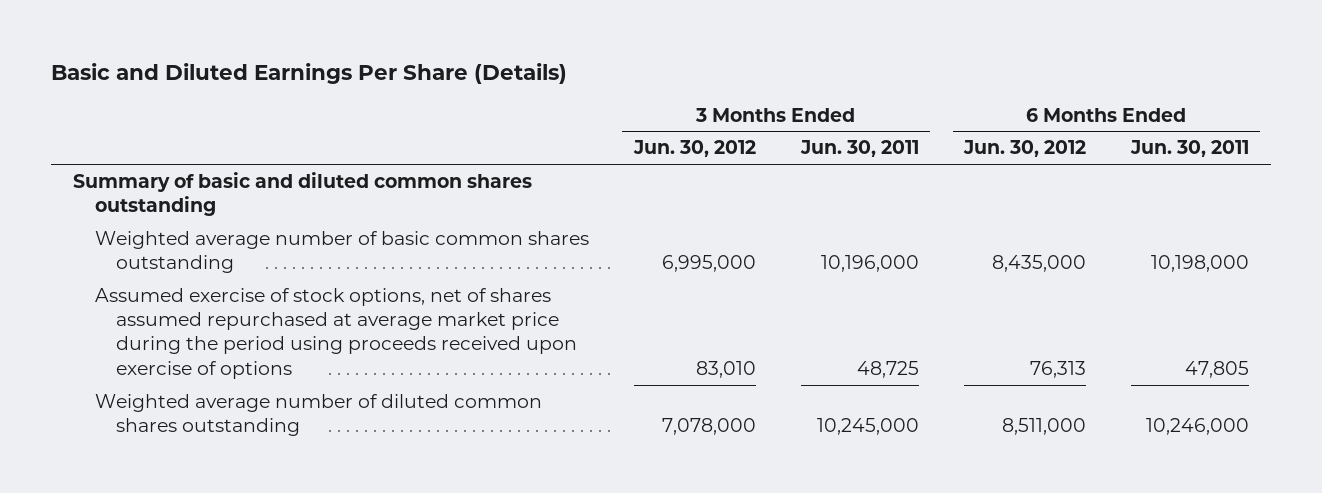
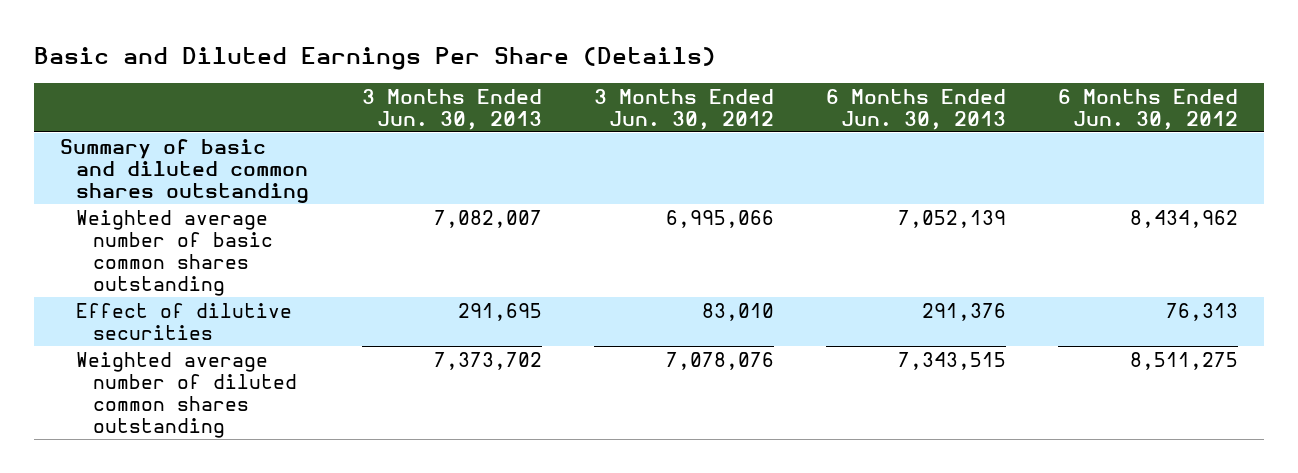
[799,140,919,158] Jun. 30, 2011 -> none
[1129,140,1249,158] Jun. 30, 2011 -> none
none -> [361,88,542,130] 3 Months Ended Jun. 30, 2013
none -> [825,88,1006,130] 6 Months Ended Jun. 30, 2013
[661,255,756,273] 6,995,000 -> [665,209,774,228] 6,995,066
[991,255,1086,273] 8,435,000 -> [1130,209,1239,228] 8,434,962
[94,287,578,379] Assumed exercise of stock options, net of shares assumed repurchased at average market price during the period using proceeds received upon exercise of options -> [76,302,293,340] Effect of dilutive securities
[661,418,756,436] 7,078,000 -> [665,351,774,370] 7,078,076
[1001,418,1086,436] 8,511,000 -> [1130,351,1239,370] 8,511,275

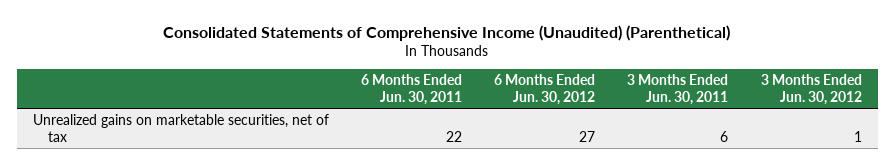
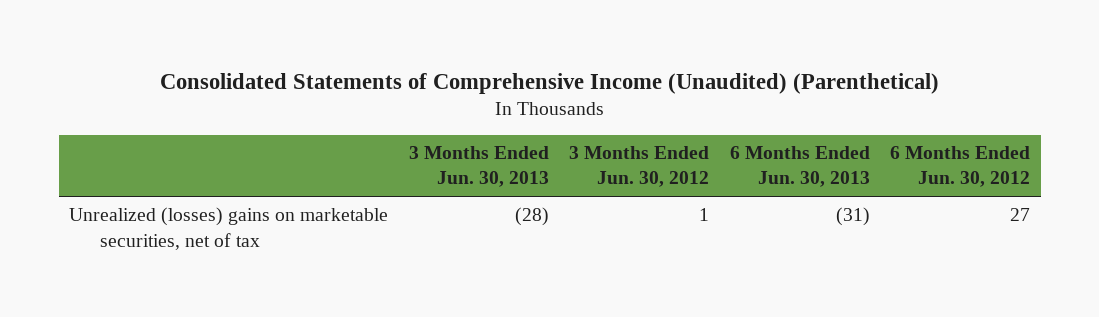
[360,73,462,106] 6 Months Ended Jun. 30, 2011 -> none
[627,73,729,106] 3 Months Ended Jun. 30, 2011 -> none
none -> [408,146,549,188] 3 Months Ended Jun. 30, 2013
none -> [729,146,870,188] 6 Months Ended Jun. 30, 2013
[32,113,329,143] Unrealized gains on marketable securities, net of tax -> [69,207,389,250] Unrealized (losses) gains on marketable securities, net of tax

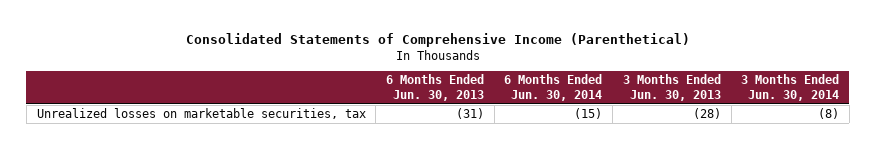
[159,73,939,95] Consolidated Statements of Comprehensive Income (Unaudited) (Parenthetical) -> [185,33,690,48] Consolidated Statements of Comprehensive Income (Parenthetical)
[569,146,710,188] 3 Months Ended Jun. 30, 2012 -> none
[890,146,1031,188] 6 Months Ended Jun. 30, 2012 -> none
none -> [504,74,603,102] 6 Months Ended Jun. 30, 2014
none -> [741,74,840,102] 3 Months Ended Jun. 30, 2014
[69,207,389,250] Unrealized (losses) gains on marketable securities, net of tax -> [36,108,366,120] Unrealized losses on marketable securities, tax

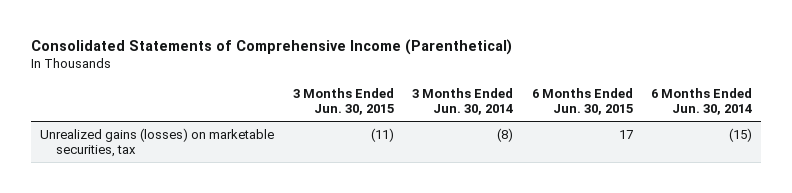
[386,74,485,102] 6 Months Ended Jun. 30, 2013 -> none
[622,74,721,102] 3 Months Ended Jun. 30, 2013 -> none
none -> [292,87,394,116] 3 Months Ended Jun. 30, 2015
none -> [531,87,633,116] 6 Months Ended Jun. 30, 2015
[36,108,366,120] Unrealized losses on marketable securities, tax -> [40,128,275,158] Unrealized gains (losses) on marketable securities, tax

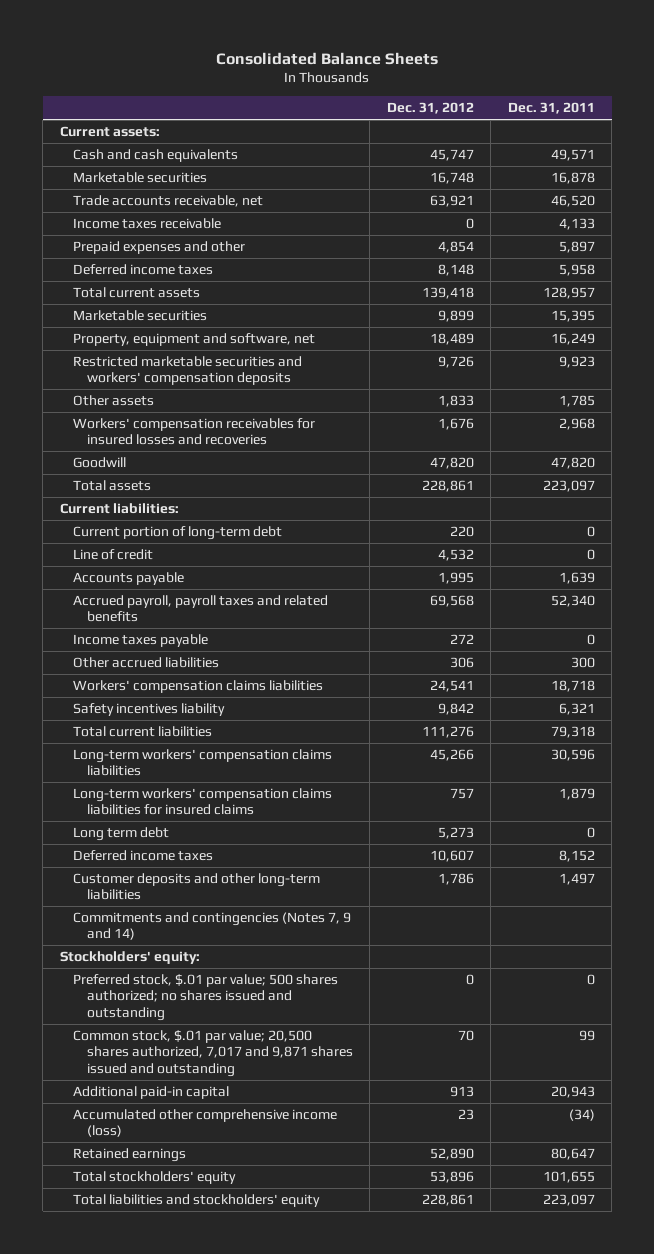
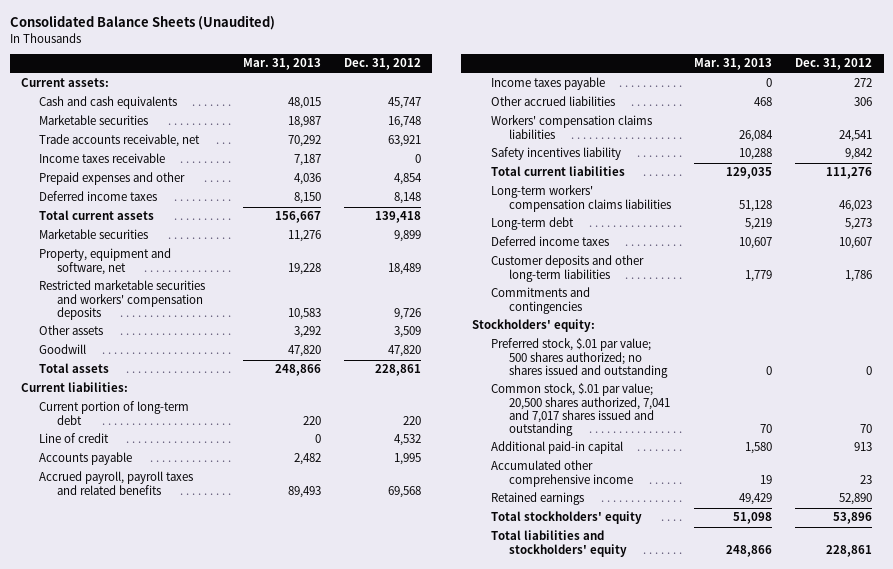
[216,51,439,65] Consolidated Balance Sheets -> [9,15,275,31] Consolidated Balance Sheets (Unaudited)
[507,102,595,115] Dec. 31, 2011 -> none
none -> [242,58,321,71] Mar. 31, 2013
[73,418,316,446] Workers' compensation receivables for insured losses and recoveries -> none
[437,395,474,408] 1,833 -> [393,326,421,339] 3,509
[73,788,333,816] Long-term workers' compensation claims liabilities for insured claims -> none
[429,749,474,762] 45,266 -> [838,199,872,212] 46,023
[73,827,170,842] Long term debt -> [490,217,574,231] Long-term debt
[73,912,352,941] Commitments and contingencies (Notes 7, 9 and 14) -> [490,287,590,314] Commitments and contingencies
[73,1030,353,1077] Common stock, $.01 par value; 20,500 shares authorized, 7,017 and 9,871 shares issued and outstanding -> [490,383,670,437] Common stock, $.01 par value; 20,500 shares authorized, 7,041 and 7,017 shares issued and outstanding
[73,1109,338,1138] Accumulated other comprehensive income (loss) -> [490,460,633,487] Accumulated other comprehensive income

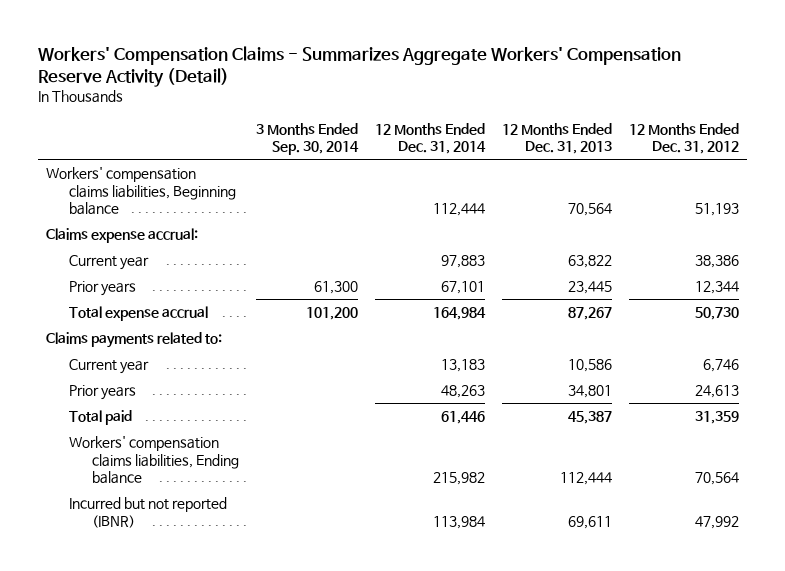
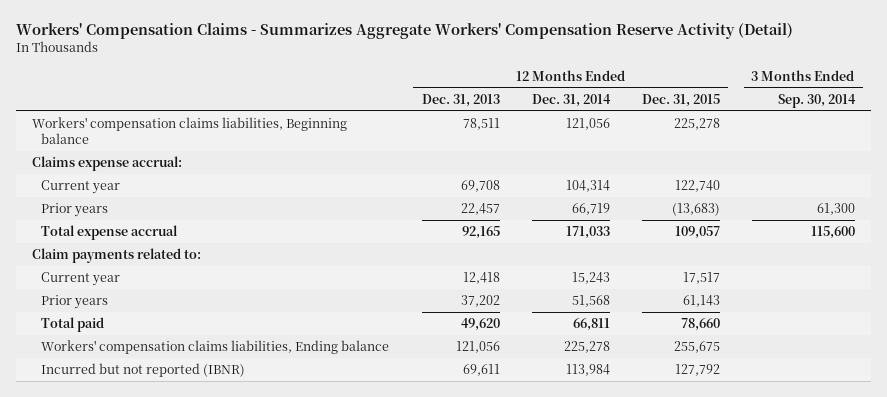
[628,122,739,155] 12 Months Ended Dec. 31, 2012 -> none
none -> [641,93,720,107] Dec. 31, 2015
[432,203,485,217] 112,444 -> [565,117,610,130] 121,056
[567,203,612,217] 70,564 -> [462,117,500,130] 78,511
[440,255,485,269] 97,883 -> [565,179,610,192] 104,314
[567,255,612,269] 63,822 -> [460,179,500,192] 69,708
[440,281,485,295] 67,101 -> [571,202,610,215] 66,719
[567,281,612,295] 23,445 -> [460,202,500,215] 22,457
[305,307,358,321] 101,200 -> [810,225,855,239] 115,600
[432,307,486,321] 164,984 -> [565,225,610,239] 171,033
[567,307,612,321] 87,267 -> [461,225,500,239] 92,165
[46,332,223,349] Claims payments related to: -> [32,247,202,263] Claim payments related to:
[440,359,485,373] 13,183 -> [571,271,610,284] 15,243
[567,359,612,373] 10,586 -> [462,271,500,284] 12,418
[440,385,485,399] 48,263 -> [571,294,610,307] 51,568
[567,385,612,399] 34,801 -> [460,294,500,307] 37,202
[440,411,485,425] 61,446 -> [572,317,610,331] 66,811
[567,411,612,425] 45,387 -> [460,317,500,331] 49,620
[432,472,485,486] 215,982 -> [563,340,610,353] 225,278
[559,472,612,486] 112,444 -> [455,340,500,353] 121,056

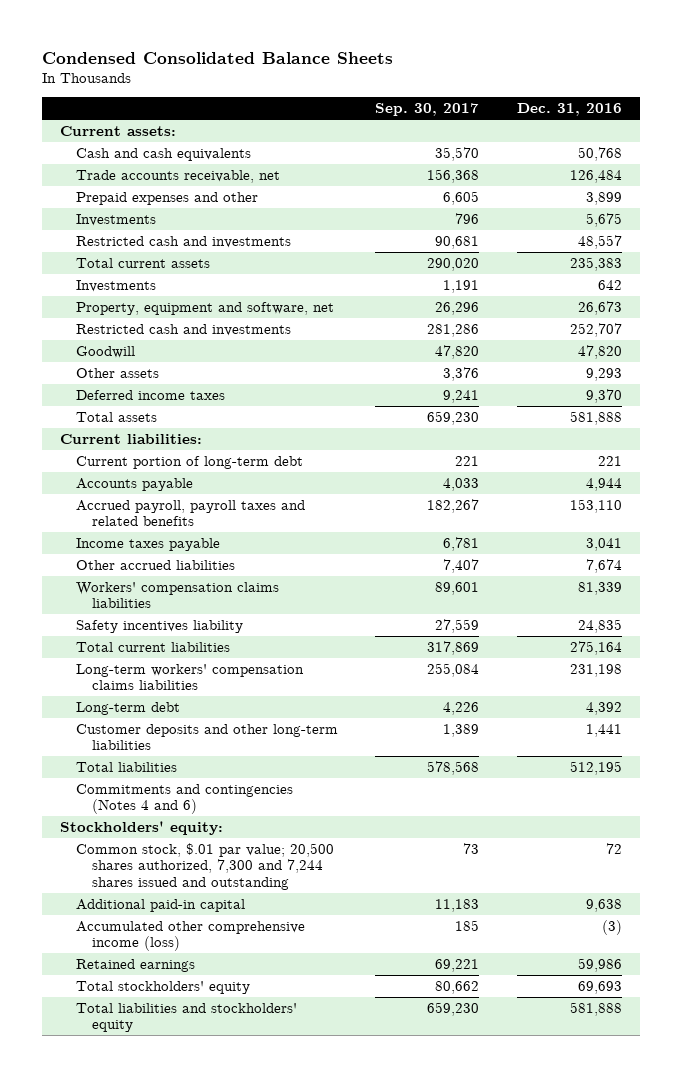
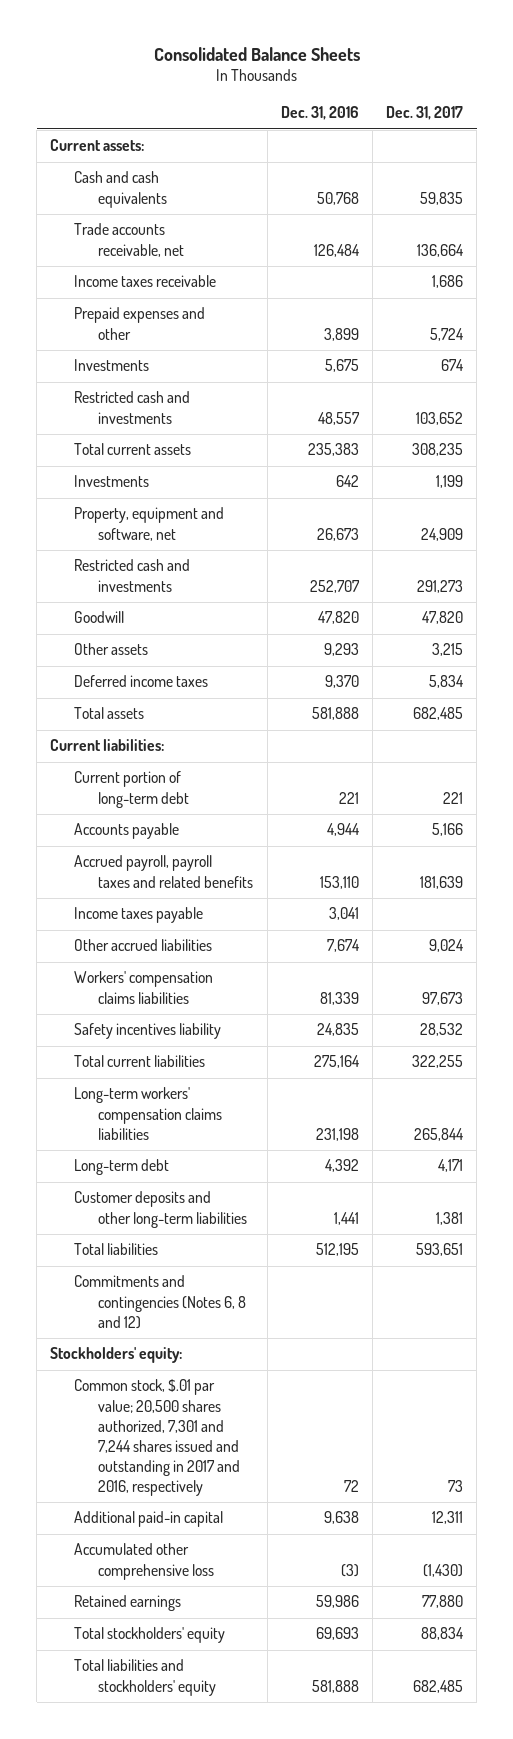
[41,51,393,64] Condensed Consolidated Balance Sheets -> [153,46,360,61] Consolidated Balance Sheets
[375,103,480,117] Sep. 30, 2017 -> none
none -> [386,106,464,121] Dec. 31, 2017
none -> [74,275,217,288] Income taxes receivable
[76,783,294,815] Commitments and contingencies (Notes 4 and 6) -> [74,1275,247,1329] Commitments and contingencies (Notes 6, 8 and 12)
[76,842,335,890] Common stock, $.01 par value; 20,500 shares authorized, 7,300 and 7,244 shares issued and outstanding -> [74,1379,241,1497] Common stock, $.01 par value; 20,500 shares authorized, 7,301 and 7,244 shares issued and outstanding in 2017 and 2016, respectively
[76,920,306,952] Accumulated other comprehensive income (loss) -> [74,1543,215,1580] Accumulated other comprehensive loss

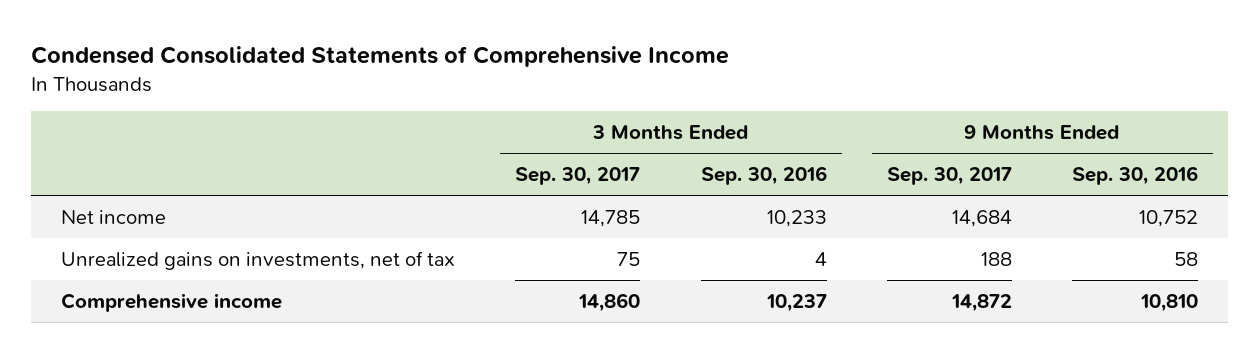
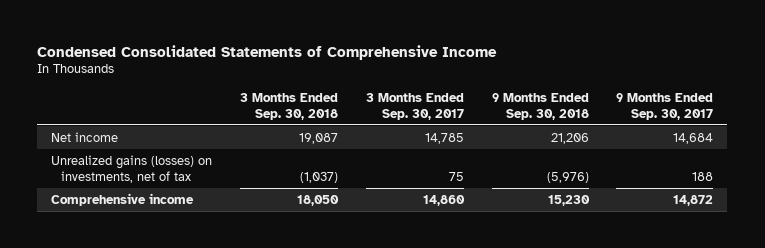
[700,166,827,186] Sep. 30, 2016 -> none
[1071,166,1198,186] Sep. 30, 2016 -> none
none -> [239,92,338,120] 3 Months Ended Sep. 30, 2018
none -> [491,92,589,120] 9 Months Ended Sep. 30, 2018
[61,250,456,270] Unrealized gains on investments, net of tax -> [51,154,213,183] Unrealized gains (losses) on investments, net of tax

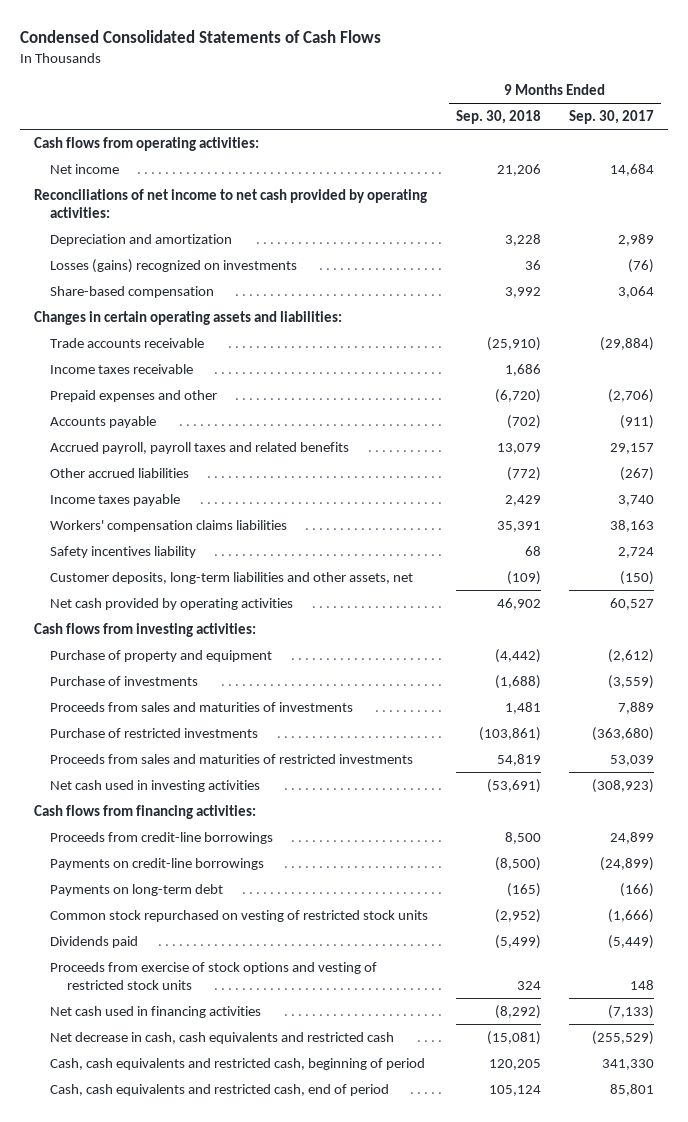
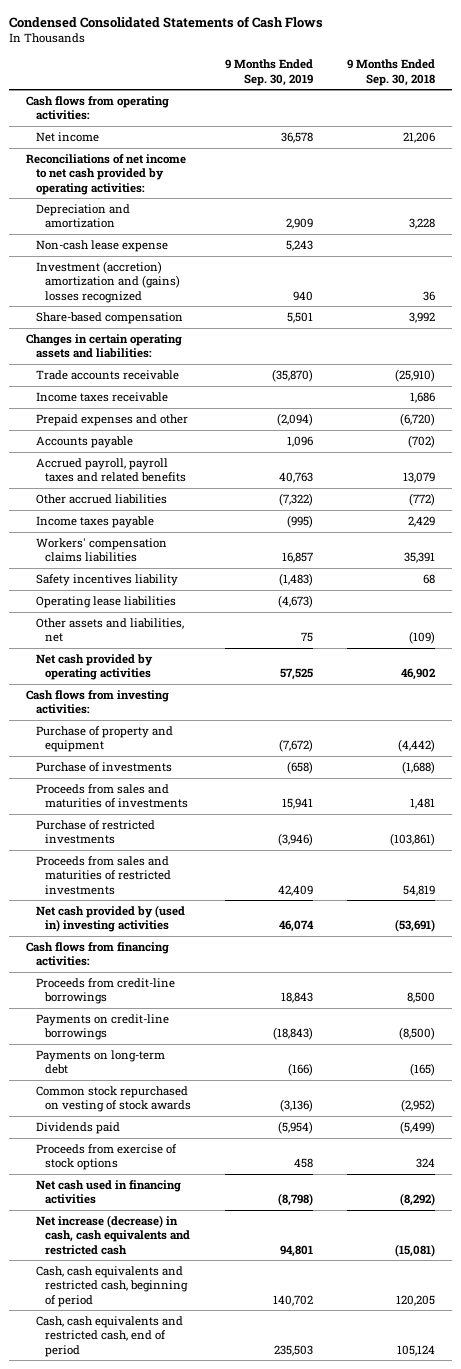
[569,109,655,124] Sep. 30, 2017 -> none
none -> [224,59,313,86] 9 Months Ended Sep. 30, 2019
none -> [35,239,168,252] Non-cash lease expense
[50,258,298,273] Losses (gains) recognized on investments -> [35,260,181,303] Investment (accretion) amortization and (gains) losses recognized
none -> [35,595,176,608] Operating lease liabilities
[50,571,414,584] Customer deposits, long-term liabilities and other assets, net -> [35,617,184,643] Other assets and liabilities, net
[50,779,261,792] Net cash used in investing activities -> [35,904,185,933] Net cash provided by (used in) investing activities
[50,909,429,922] Common stock repurchased on vesting of restricted stock units -> [35,1085,192,1113] Common stock repurchased on vesting of stock awards
[50,961,378,991] Proceeds from exercise of stock options and vesting of restricted stock units -> [35,1143,177,1171] Proceeds from exercise of stock options
[50,1031,395,1044] Net decrease in cash, cash equivalents and restricted cash -> [35,1214,191,1255] Net increase (decrease) in cash, cash equivalents and restricted cash

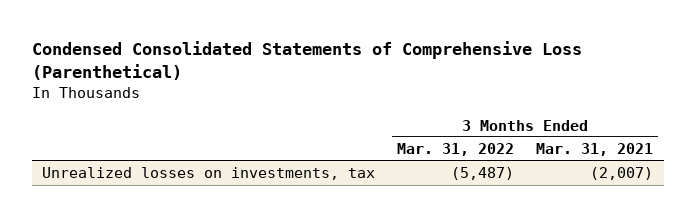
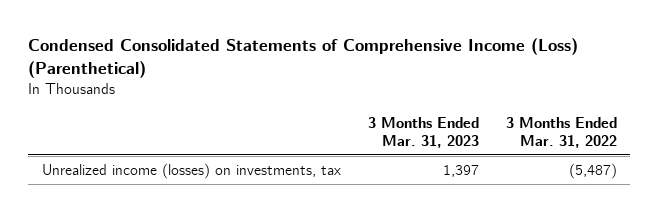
[31,40,582,81] Condensed Consolidated Statements of Comprehensive Loss (Parenthetical) -> [28,38,579,79] Condensed Consolidated Statements of Comprehensive Income (Loss) (Parenthetical)
[535,143,653,157] Mar. 31, 2021 -> none
none -> [367,117,479,148] 3 Months Ended Mar. 31, 2023
[42,167,376,181] Unrealized losses on investments, tax -> [41,162,341,179] Unrealized income (losses) on investments, tax

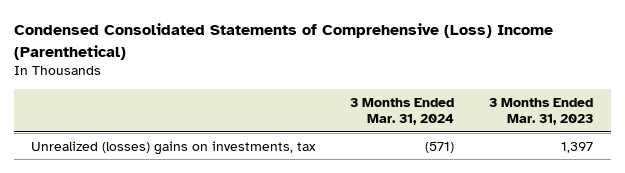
[28,38,579,79] Condensed Consolidated Statements of Comprehensive Income (Loss) (Parenthetical) -> [13,23,553,60] Condensed Consolidated Statements of Comprehensive (Loss) Income (Parenthetical)
[505,117,617,148] 3 Months Ended Mar. 31, 2022 -> none
none -> [350,97,455,126] 3 Months Ended Mar. 31, 2024
[41,162,341,179] Unrealized income (losses) on investments, tax -> [31,140,317,155] Unrealized (losses) gains on investments, tax

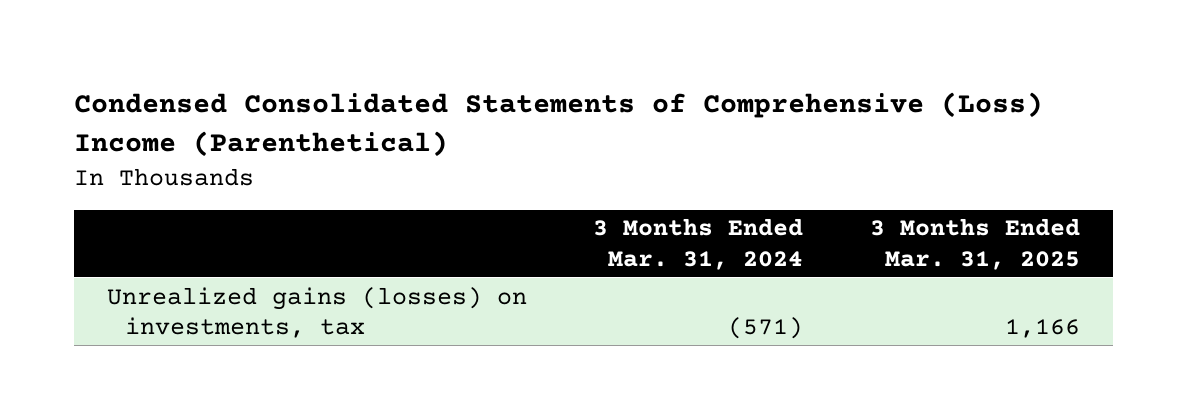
[489,97,594,126] 3 Months Ended Mar. 31, 2023 -> none
none -> [869,218,1080,270] 3 Months Ended Mar. 31, 2025
[31,140,317,155] Unrealized (losses) gains on investments, tax -> [106,286,527,338] Unrealized gains (losses) on investments, tax

